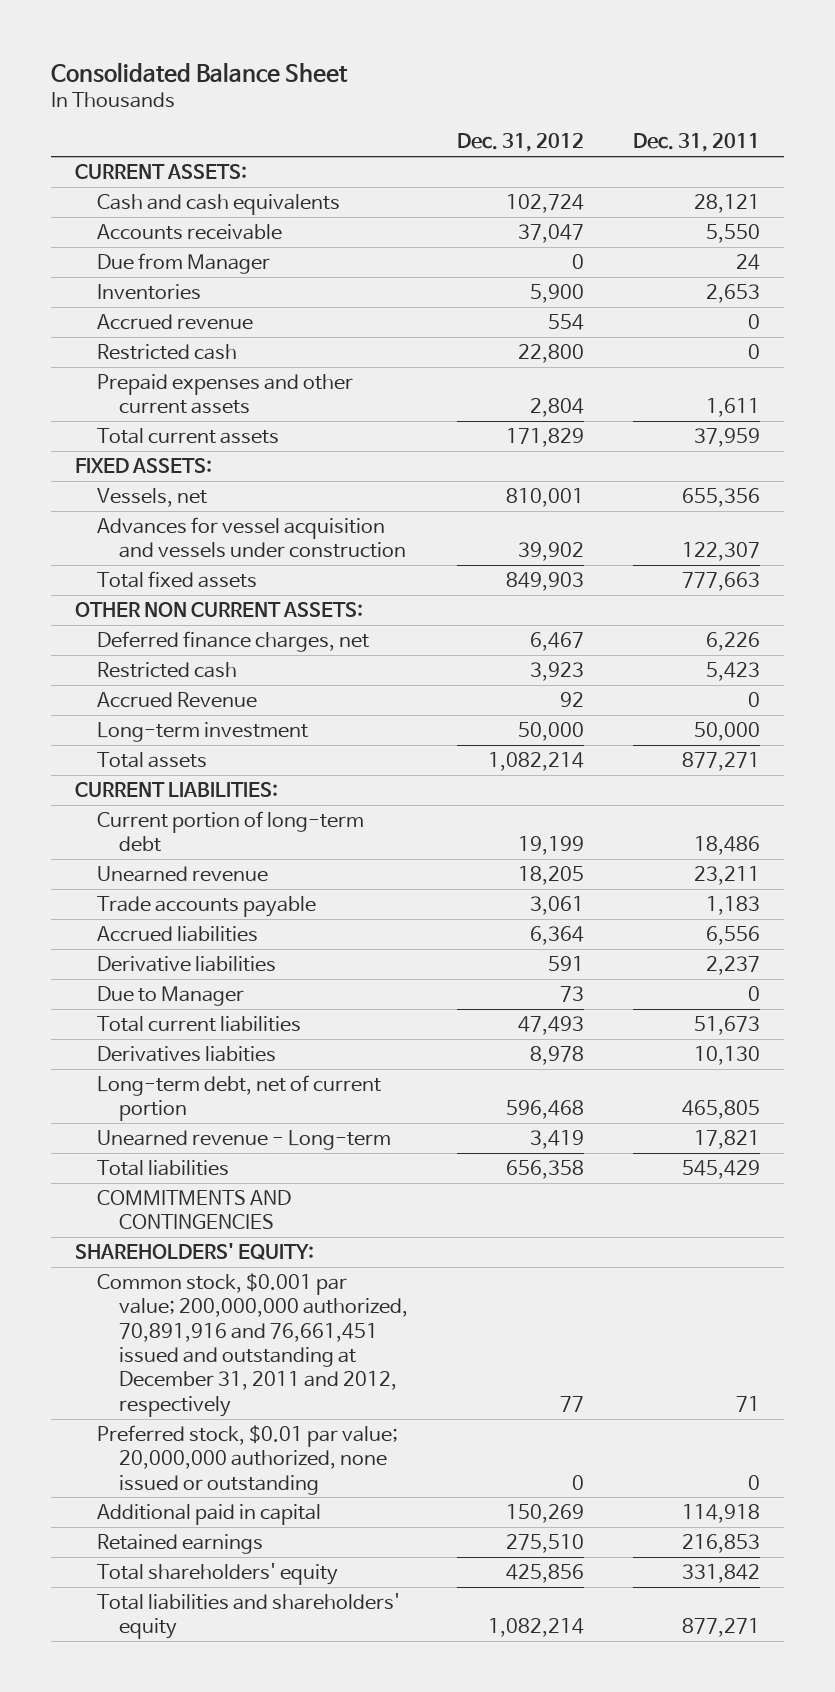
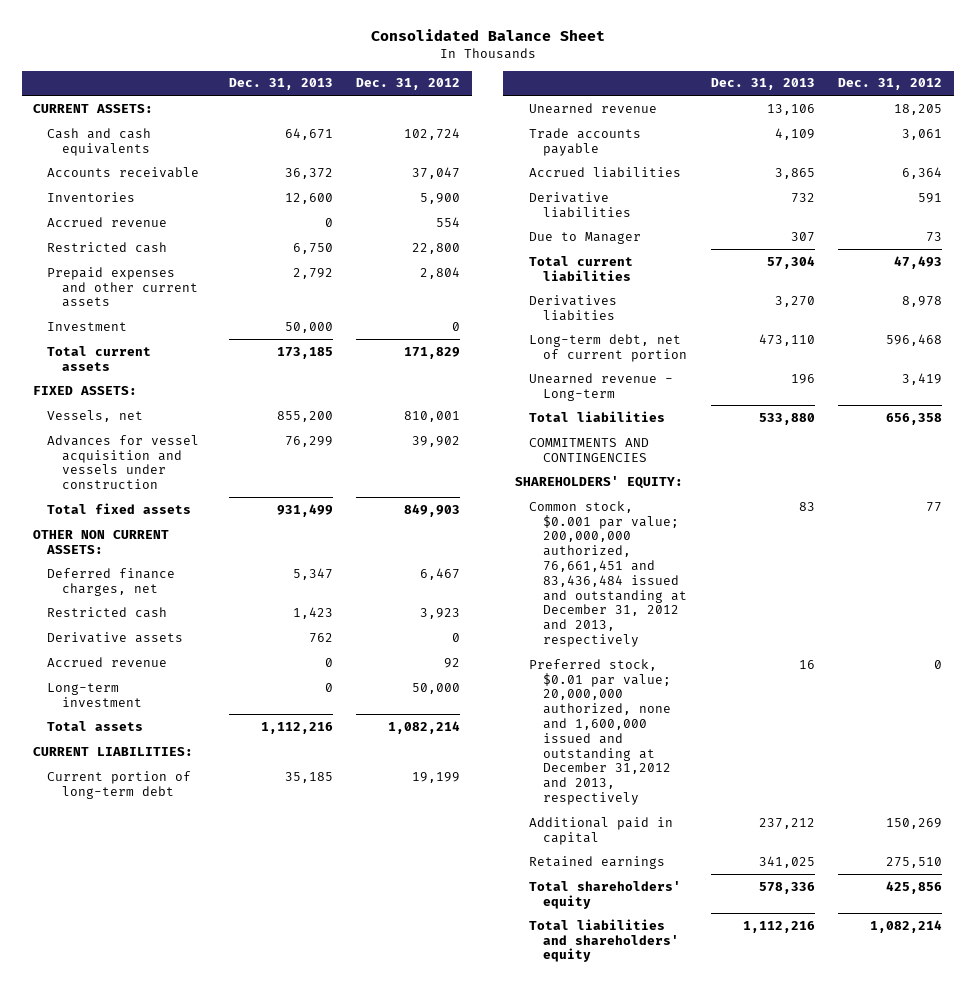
[632,133,760,153] Dec. 31, 2011 -> none
none -> [228,78,333,91] Dec. 31, 2013
[97,252,271,274] Due from Manager -> none
none -> [47,321,128,331] Investment
none -> [47,631,184,643] Derivative assets
[97,691,258,708] Accrued Revenue -> [47,656,168,667] Accrued revenue
[97,1272,408,1417] Common stock, $0.001 par value; 200,000,000 authorized, 70,891,916 and 76,661,451 issued and outstanding at December 31, 2011 and 2012, respectively -> [529,500,688,647] Common stock, $0.001 par value; 200,000,000 authorized, 76,661,451 and 83,436,484 issued and outstanding at December 31, 2012 and 2013, respectively
[97,1424,399,1495] Preferred stock, $0.01 par value; 20,000,000 authorized, none issued or outstanding -> [529,658,672,805] Preferred stock, $0.01 par value; 20,000,000 authorized, none and 1,600,000 issued and outstanding at December 31,2012 and 2013, respectively

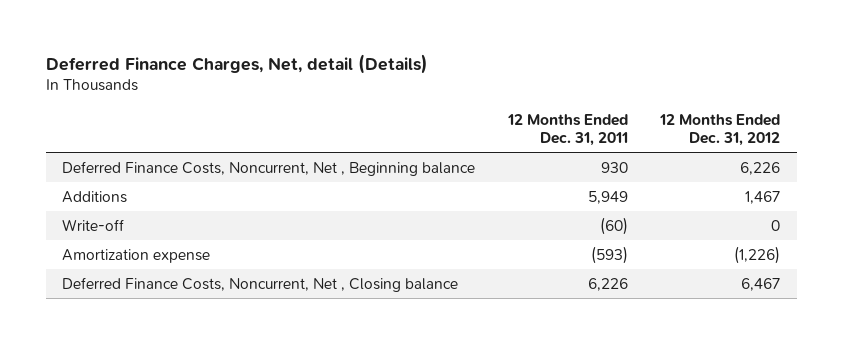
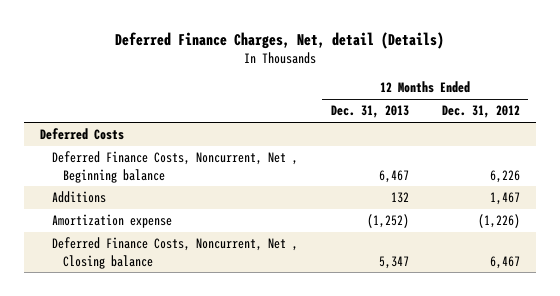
[506,114,628,147] 12 Months Ended Dec. 31, 2011 -> none
none -> [330,105,409,119] Dec. 31, 2013
none -> [40,128,125,141] Deferred Costs
[62,218,125,231] Write-off -> none

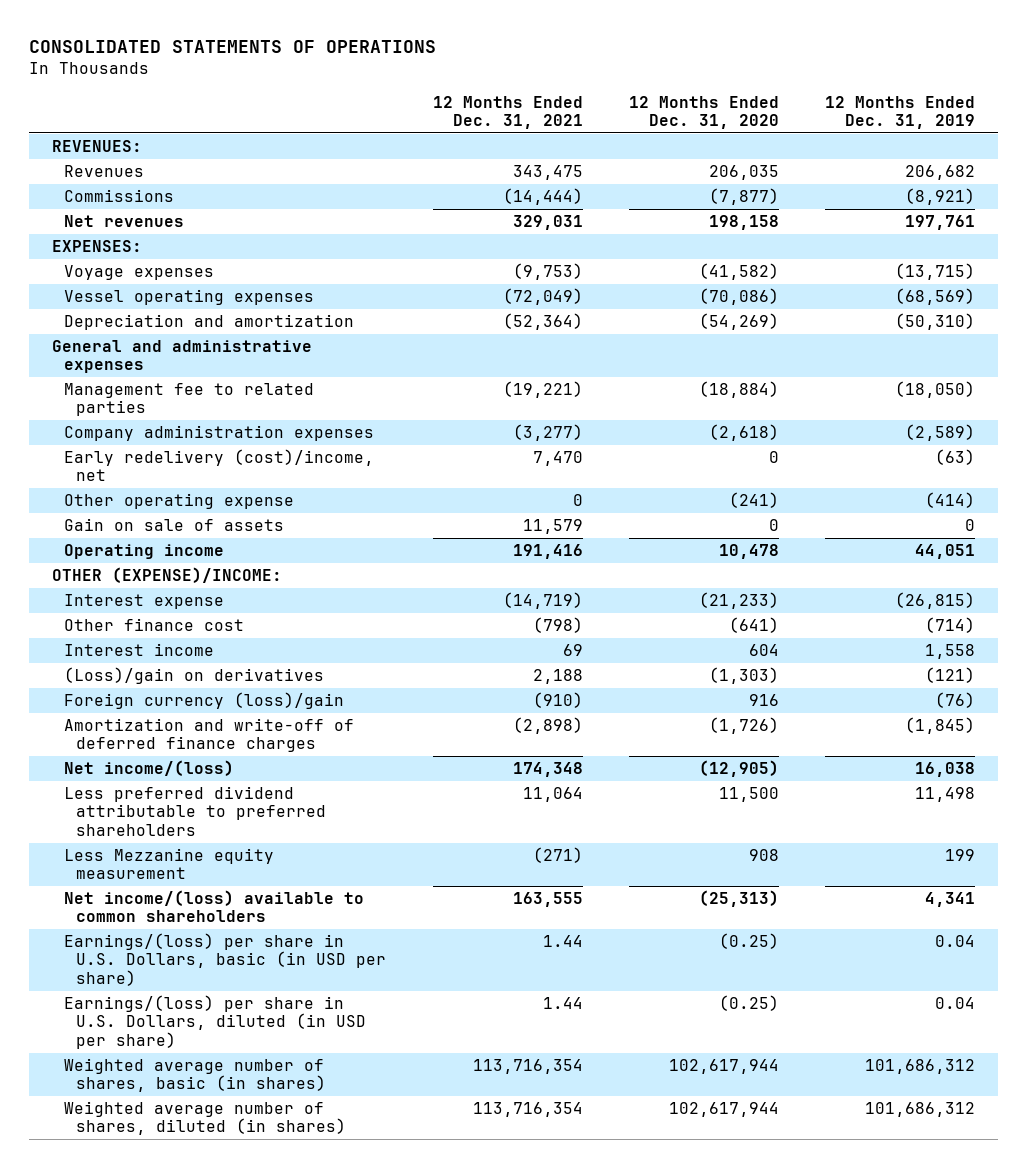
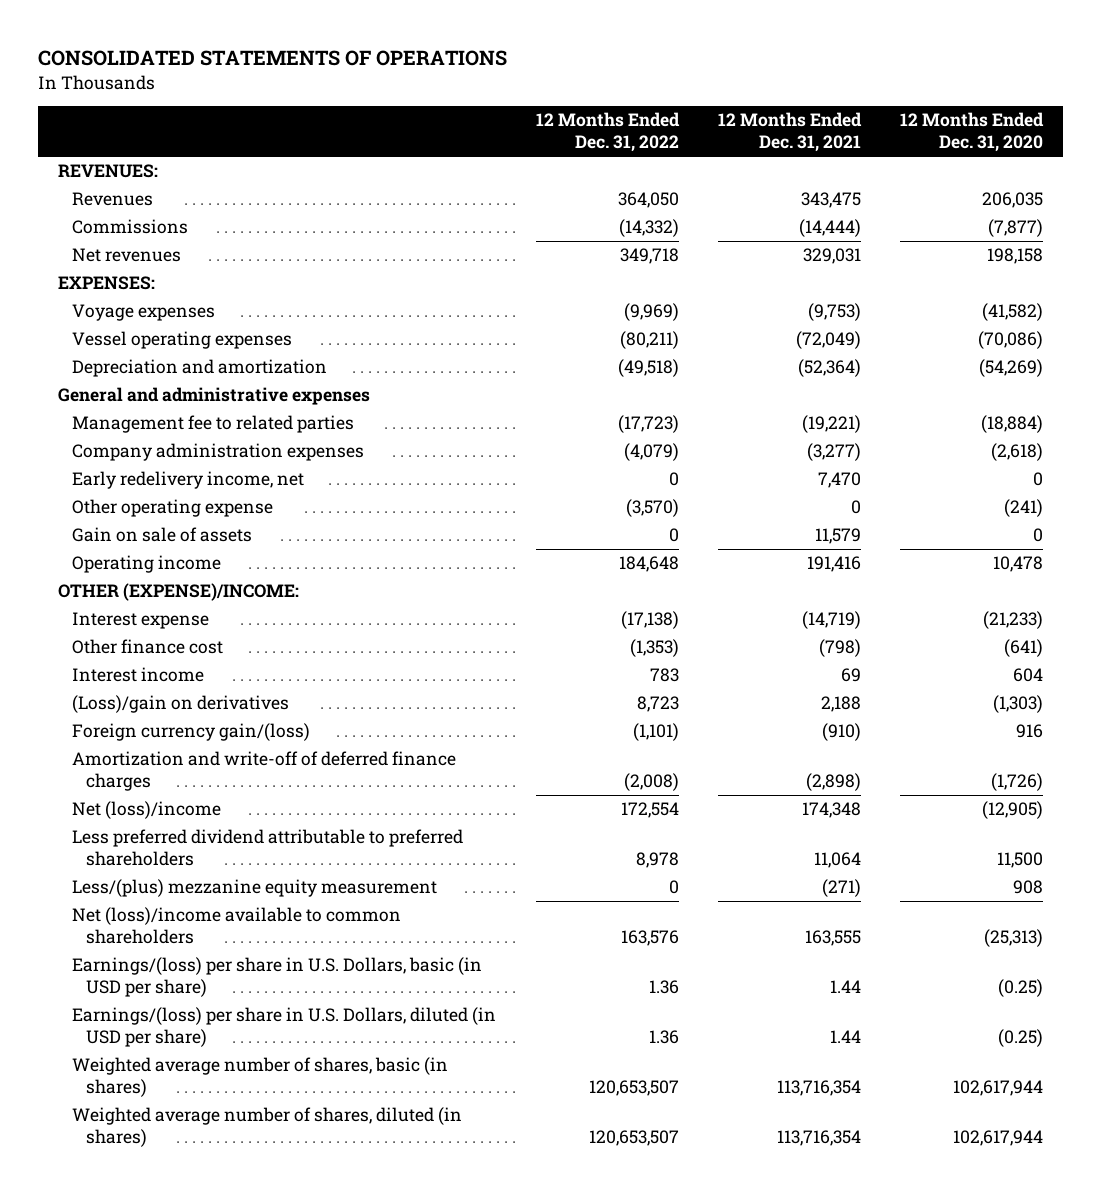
[824,95,975,130] 12 Months Ended Dec. 31, 2019 -> none
none -> [535,112,680,153] 12 Months Ended Dec. 31, 2022
[64,448,375,482] Early redelivery (cost)/income, net -> [72,471,305,490] Early redelivery income, net
[64,691,345,709] Foreign currency (loss)/gain -> [72,723,311,742] Foreign currency gain/(loss)
[64,759,235,776] Net income/(loss) -> [72,801,222,820] Net (loss)/income
[64,847,275,880] Less Mezzanine equity measurement -> [72,879,438,898] Less/(plus) mezzanine equity measurement
[64,889,365,923] Net income/(loss) available to common shareholders -> [72,907,402,945] Net (loss)/income available to common shareholders

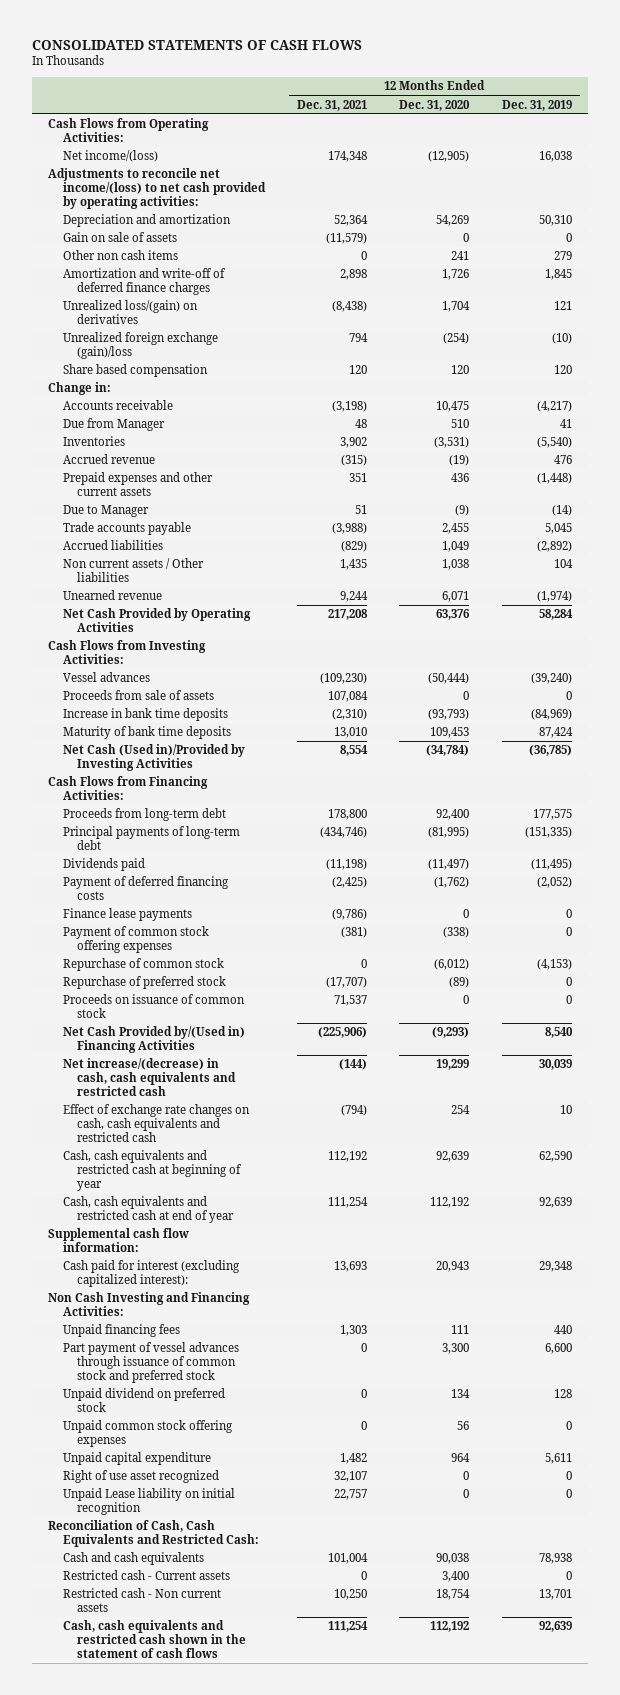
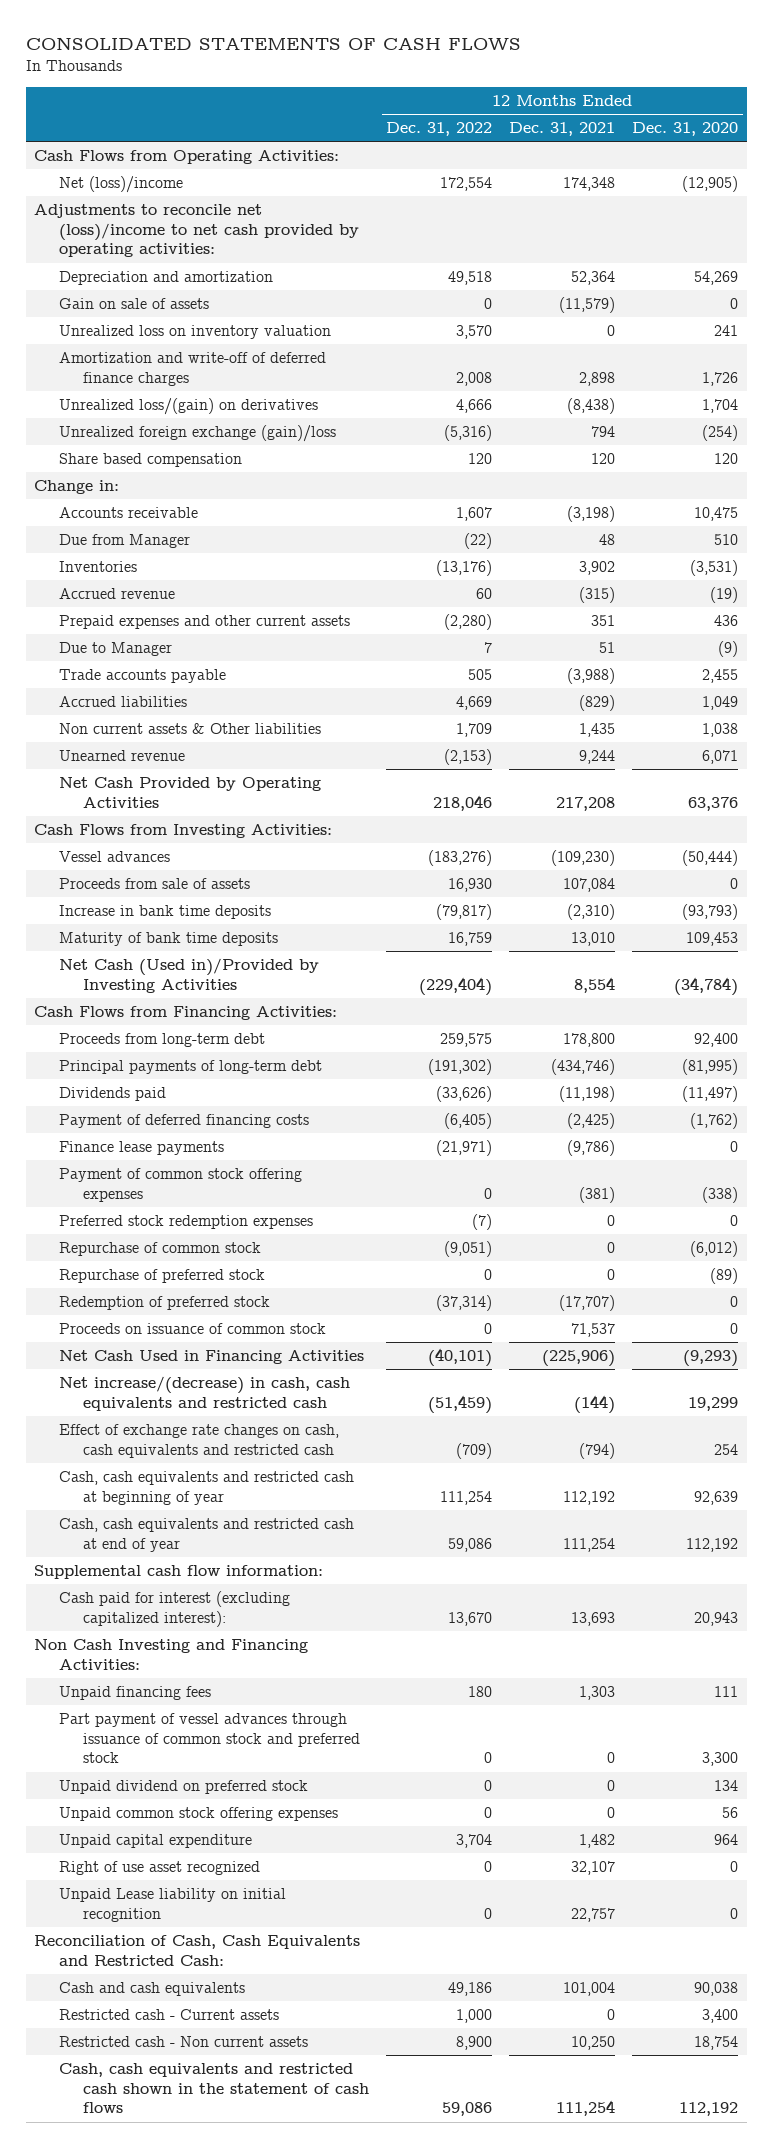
[501,99,572,111] Dec. 31, 2019 -> none
none -> [386,122,493,137] Dec. 31, 2022
[62,150,158,163] Net income/(loss) -> [58,175,183,193] Net (loss)/income
[47,168,266,210] Adjustments to reconcile net income/(loss) to net cash provided by operating activities: -> [34,203,359,258] Adjustments to reconcile net (loss)/income to net cash provided by operating activities:
[62,250,178,261] Other non cash items -> [58,324,331,339] Unrealized loss on inventory valuation
[62,558,204,583] Non current assets / Other liabilities -> [58,722,321,734] Non current assets & Other liabilities
none -> [58,1214,313,1229] Preferred stock redemption expenses
[325,977,367,989] (17,707) -> [607,1268,616,1280] 0
none -> [58,1295,270,1310] Redemption of preferred stock
[62,1026,245,1054] Net Cash Provided by/(Used in) Financing Activities -> [58,1349,364,1364] Net Cash Used in Financing Activities

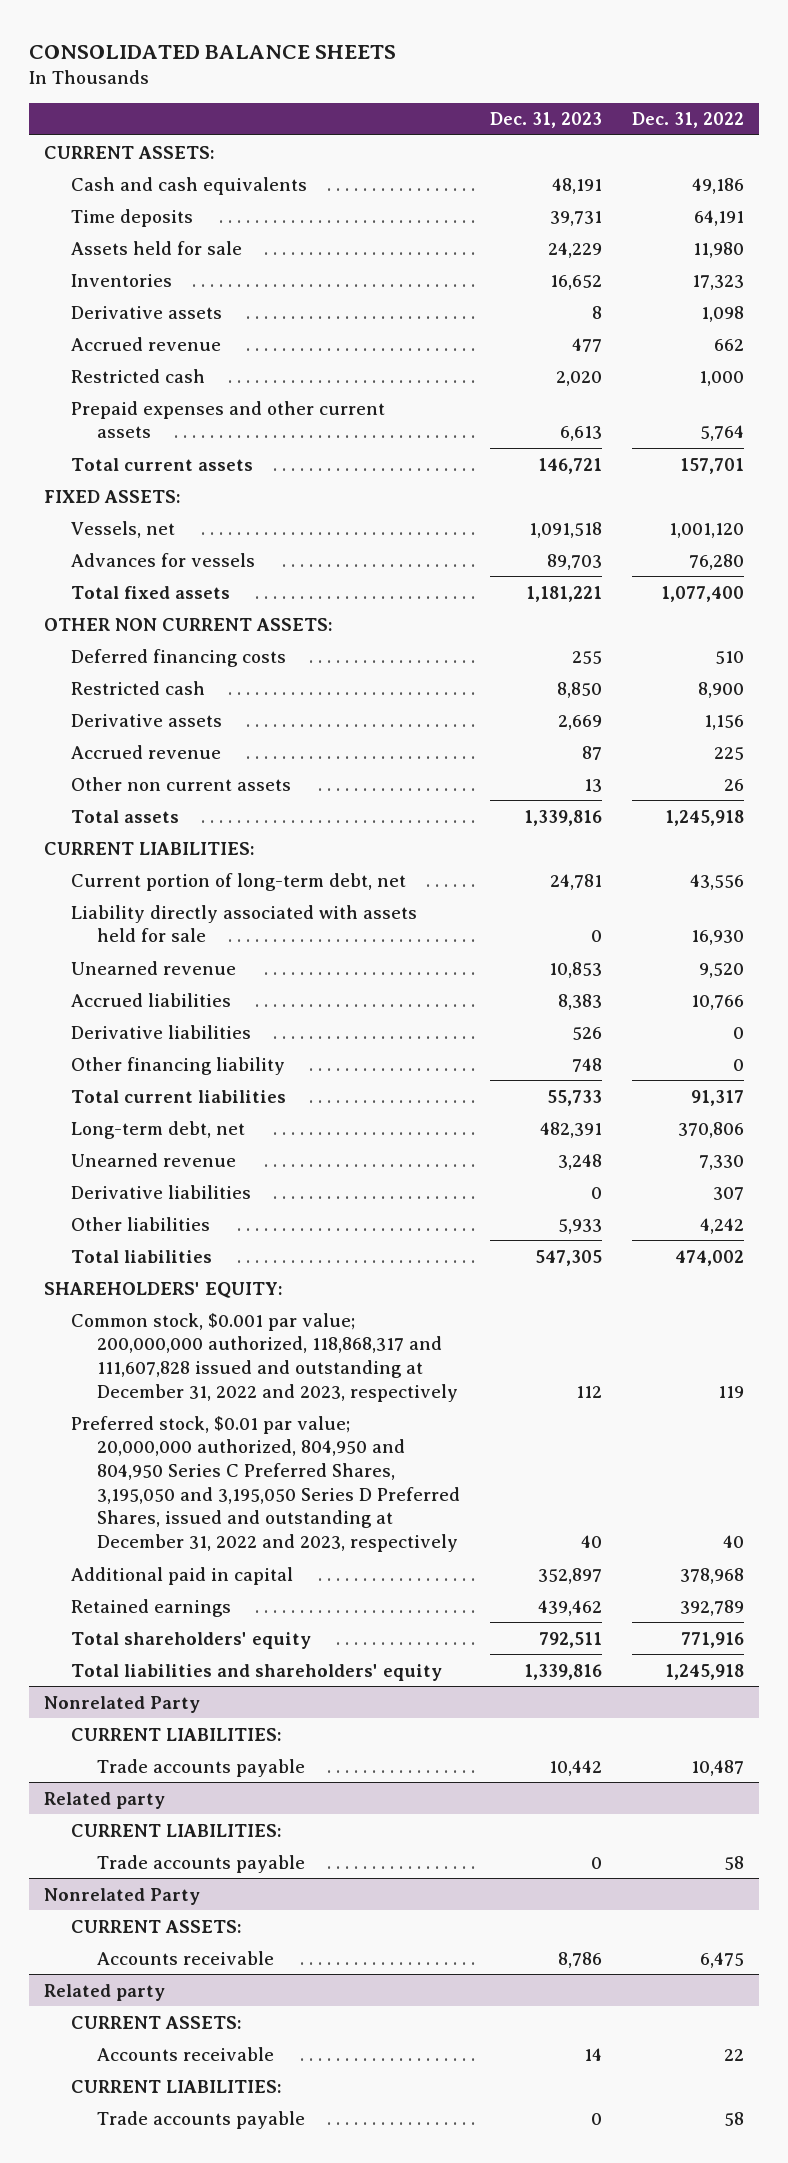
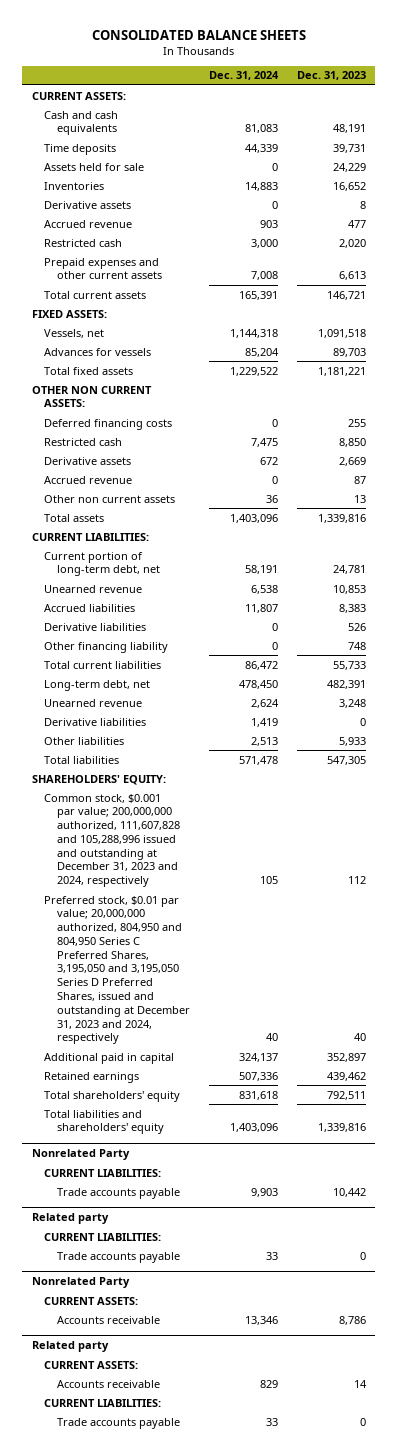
[631,112,744,129] Dec. 31, 2022 -> none
none -> [208,71,279,81] Dec. 31, 2024
[70,904,417,943] Liability directly associated with assets held for sale -> none
[70,1312,459,1402] Common stock, $0.001 par value; 200,000,000 authorized, 118,868,317 and 111,607,828 issued and outstanding at December 31, 2022 and 2023, respectively -> [44,793,180,888] Common stock, $0.001 par value; 200,000,000 authorized, 111,607,828 and 105,288,996 issued and outstanding at December 31, 2023 and 2024, respectively
[70,1415,461,1553] Preferred stock, $0.01 par value; 20,000,000 authorized, 804,950 and 804,950 Series C Preferred Shares, 3,195,050 and 3,195,050 Series D Preferred Shares, issued and outstanding at December 31, 2022 and 2023, respectively -> [44,895,190,1045] Preferred stock, $0.01 par value; 20,000,000 authorized, 804,950 and 804,950 Series C Preferred Shares, 3,195,050 and 3,195,050 Series D Preferred Shares, issued and outstanding at December 31, 2023 and 2024, respectively

